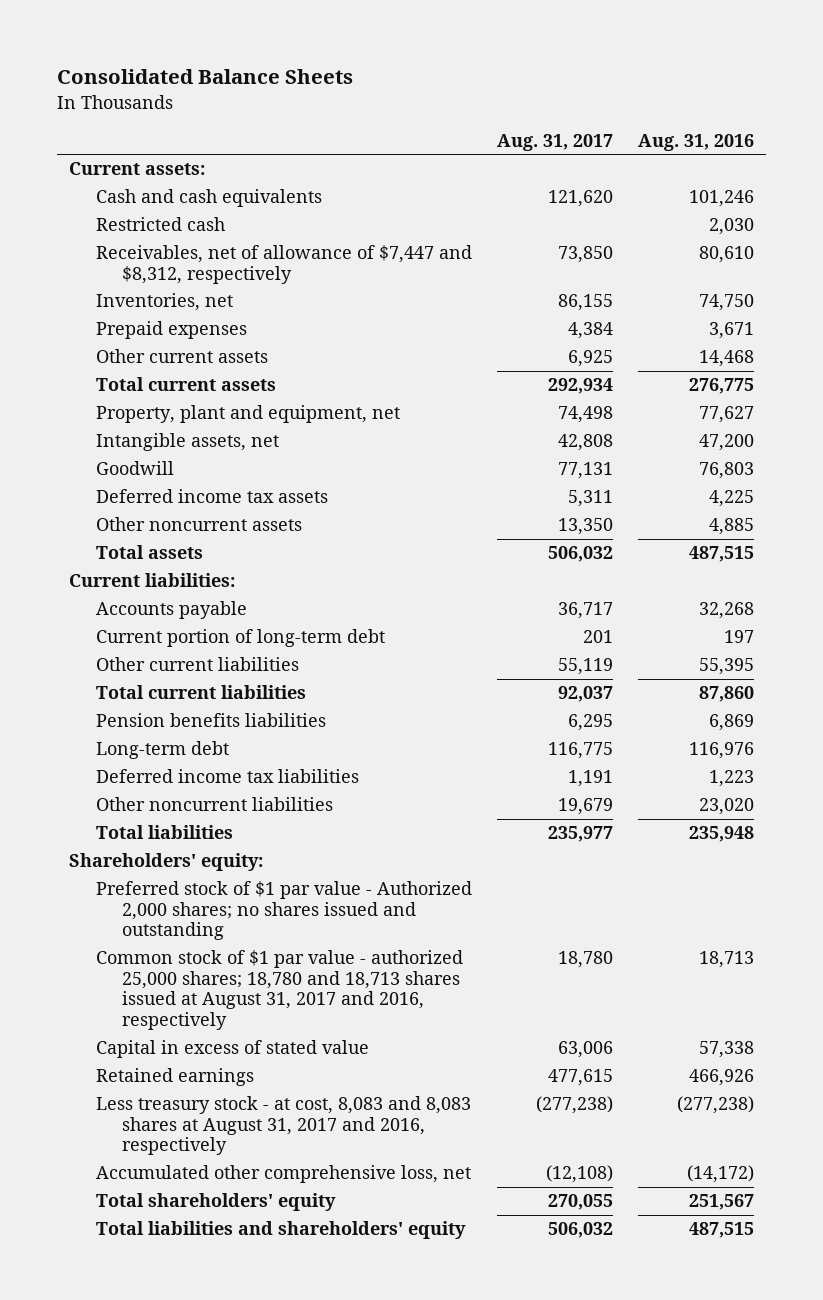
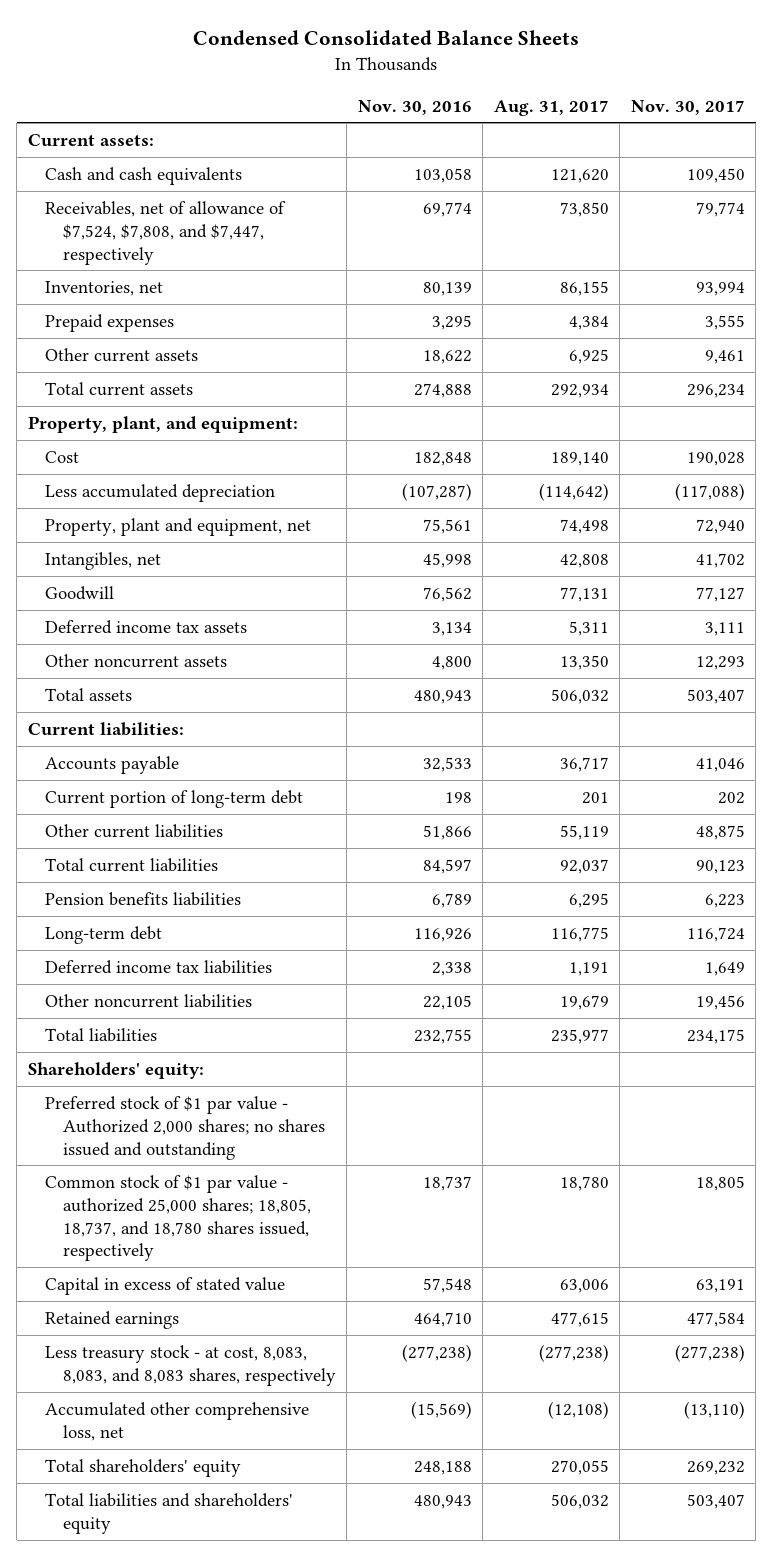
[56,69,353,85] Consolidated Balance Sheets -> [193,30,580,46] Condensed Consolidated Balance Sheets
[637,133,754,151] Aug. 31, 2016 -> none
none -> [357,99,472,115] Nov. 30, 2016
none -> [630,99,745,115] Nov. 30, 2017
[95,217,225,232] Restricted cash -> none
[95,245,472,284] Receivables, net of allowance of $7,447 and $8,312, respectively -> [45,200,287,265] Receivables, net of allowance of $7,524, $7,808, and $7,447, respectively
none -> [27,415,298,433] Property, plant, and equipment:
none -> [45,450,80,463] Cost
none -> [45,483,276,502] Less accumulated depreciation
[95,433,279,452] Intangible assets, net -> [45,551,162,570] Intangibles, net
[95,950,463,1031] Common stock of $1 par value - authorized 25,000 shares; 18,780 and 18,713 shares issued at August 31, 2017 and 2016, respectively -> [45,1174,311,1262] Common stock of $1 par value - authorized 25,000 shares; 18,805, 18,737, and 18,780 shares issued, respectively
[95,1096,471,1156] Less treasury stock - at cost, 8,083 and 8,083 shares at August 31, 2017 and 2016, respectively -> [45,1344,336,1386] Less treasury stock - at cost, 8,083, 8,083, and 8,083 shares, respectively

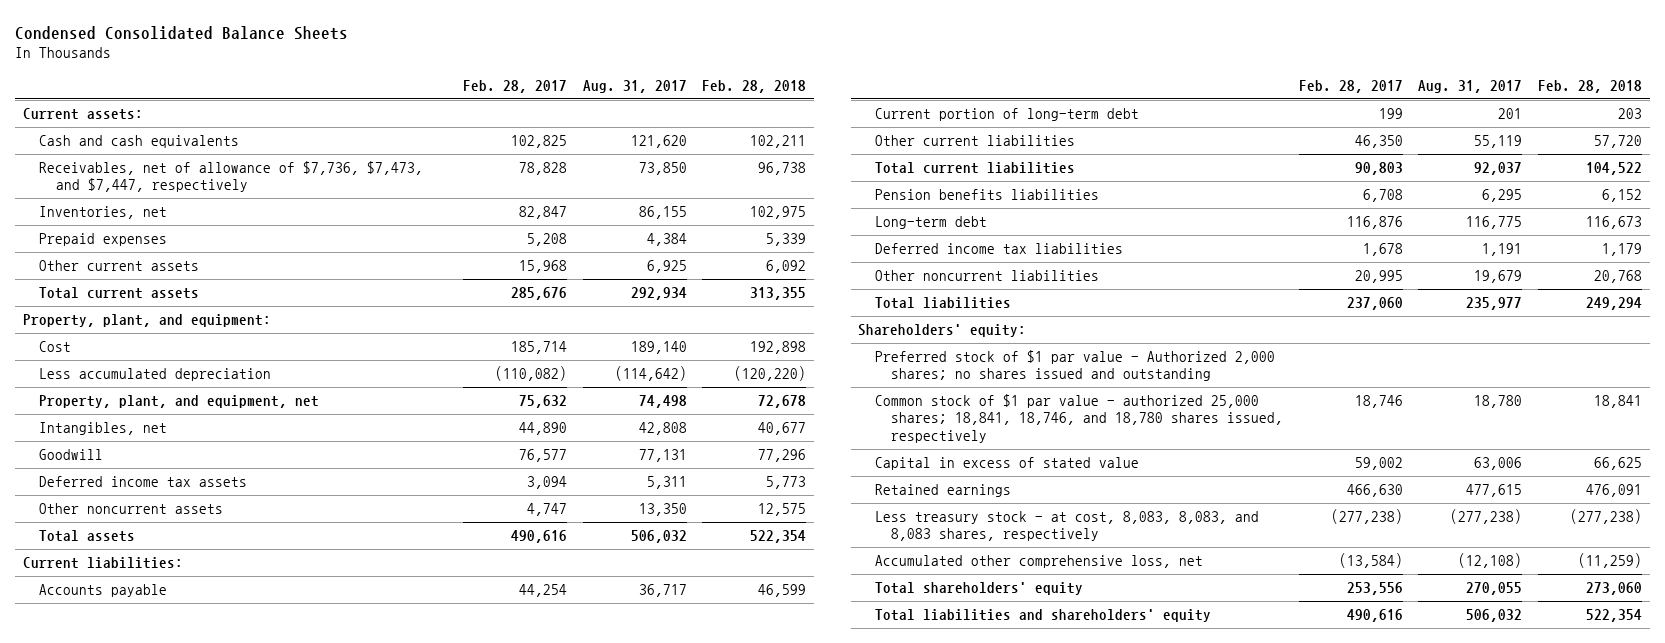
[357,99,472,115] Nov. 30, 2016 -> none
[630,99,745,115] Nov. 30, 2017 -> none
none -> [463,80,568,94] Feb. 28, 2017
none -> [702,80,807,94] Feb. 28, 2018
[45,200,287,265] Receivables, net of allowance of $7,524, $7,808, and $7,447, respectively -> [39,161,424,193] Receivables, net of allowance of $7,736, $7,473, and $7,447, respectively
[45,517,312,536] Property, plant and equipment, net -> [39,395,320,409] Property, plant, and equipment, net
[45,1174,311,1262] Common stock of $1 par value - authorized 25,000 shares; 18,805, 18,737, and 18,780 shares issued, respectively -> [874,394,1284,443] Common stock of $1 par value - authorized 25,000 shares; 18,841, 18,746, and 18,780 shares issued, respectively

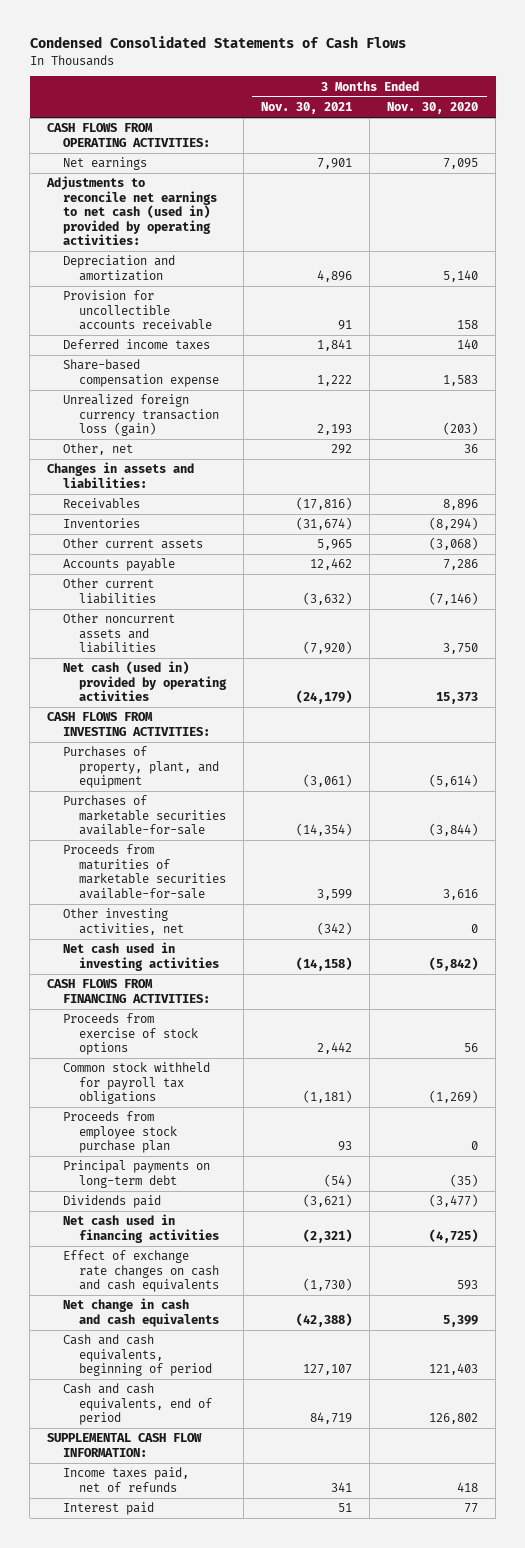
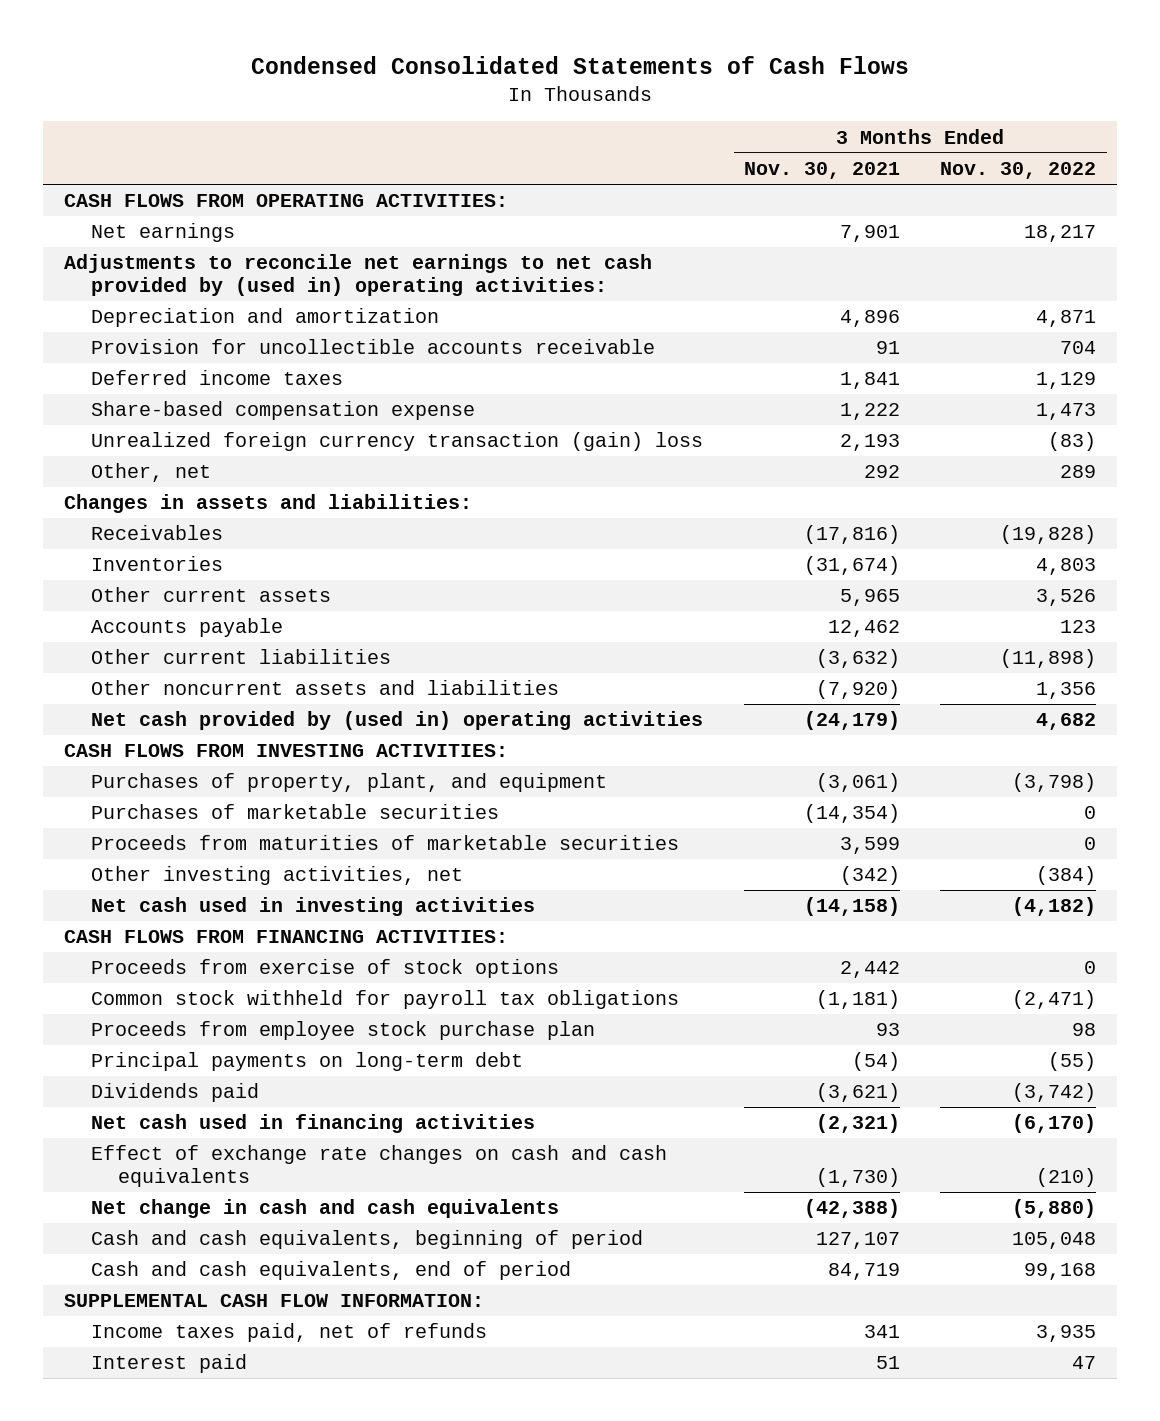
[387,102,479,115] Nov. 30, 2020 -> none
none -> [940,162,1097,180] Nov. 30, 2022
[46,176,218,246] Adjustments to reconcile net earnings to net cash (used in) provided by operating activities: -> [63,254,652,297] Adjustments to reconcile net earnings to net cash provided by (used in) operating activities:
[63,394,220,437] Unrealized foreign currency transaction loss (gain) -> [90,432,703,452] Unrealized foreign currency transaction (gain) loss
[63,661,228,702] Net cash (used in) provided by operating activities -> [90,711,703,731] Net cash provided by (used in) operating activities
[63,795,227,836] Purchases of marketable securities available-for-sale -> [90,804,499,820] Purchases of marketable securities
[63,844,227,899] Proceeds from maturities of marketable securities available-for-sale -> [90,835,679,851] Proceeds from maturities of marketable securities

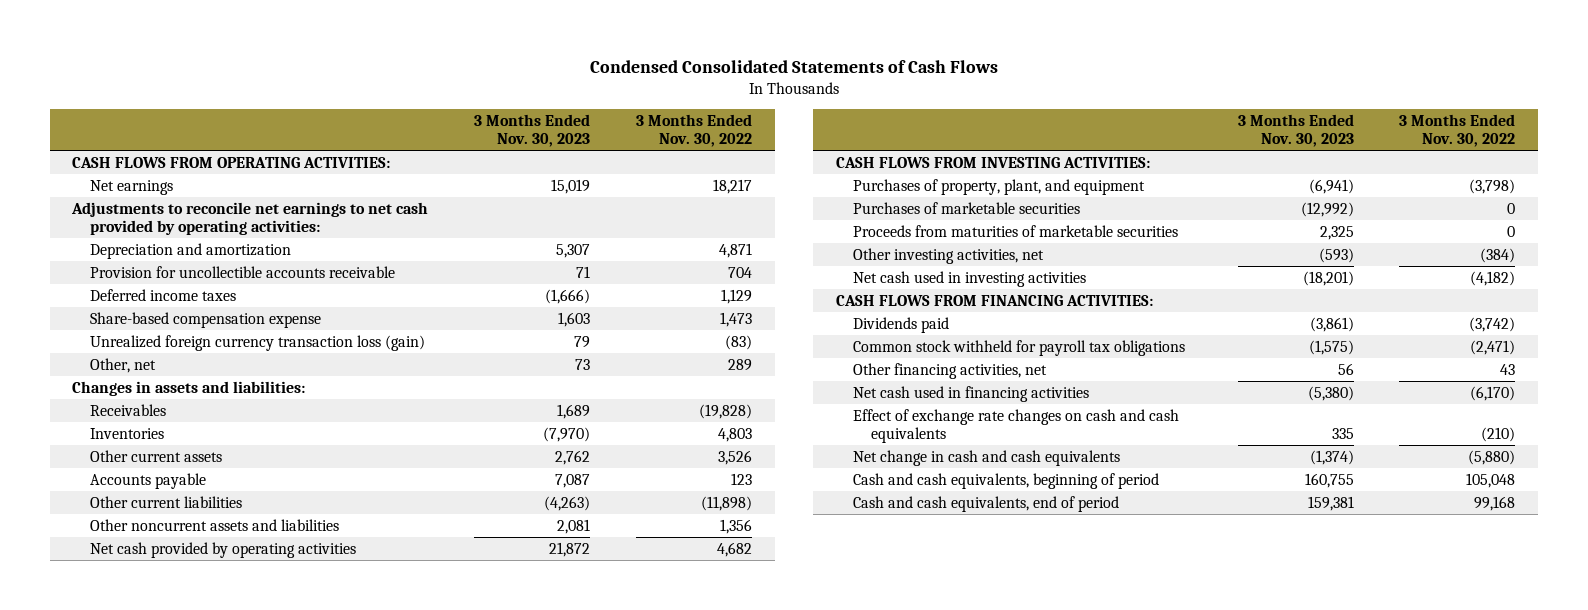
[743,162,900,180] Nov. 30, 2021 -> none
none -> [474,113,591,148] 3 Months Ended Nov. 30, 2023
[63,254,652,297] Adjustments to reconcile net earnings to net cash provided by (used in) operating activities: -> [71,201,429,236] Adjustments to reconcile net earnings to net cash provided by operating activities:
[90,432,703,452] Unrealized foreign currency transaction (gain) loss -> [89,334,425,351] Unrealized foreign currency transaction loss (gain)
[90,711,703,731] Net cash provided by (used in) operating activities -> [89,541,356,558] Net cash provided by operating activities
[90,959,559,979] Proceeds from exercise of stock options -> none
[90,1021,595,1041] Proceeds from employee stock purchase plan -> none
[90,1052,523,1072] Principal payments on long-term debt -> none
[90,990,679,1010] Common stock withheld for payroll tax obligations -> [853,339,1186,356] Common stock withheld for payroll tax obligations
none -> [853,362,1048,379] Other financing activities, net
[63,1294,484,1308] SUPPLEMENTAL CASH FLOW INFORMATION: -> none
[90,1323,487,1343] Income taxes paid, net of refunds -> none
[90,1354,247,1374] Interest paid -> none

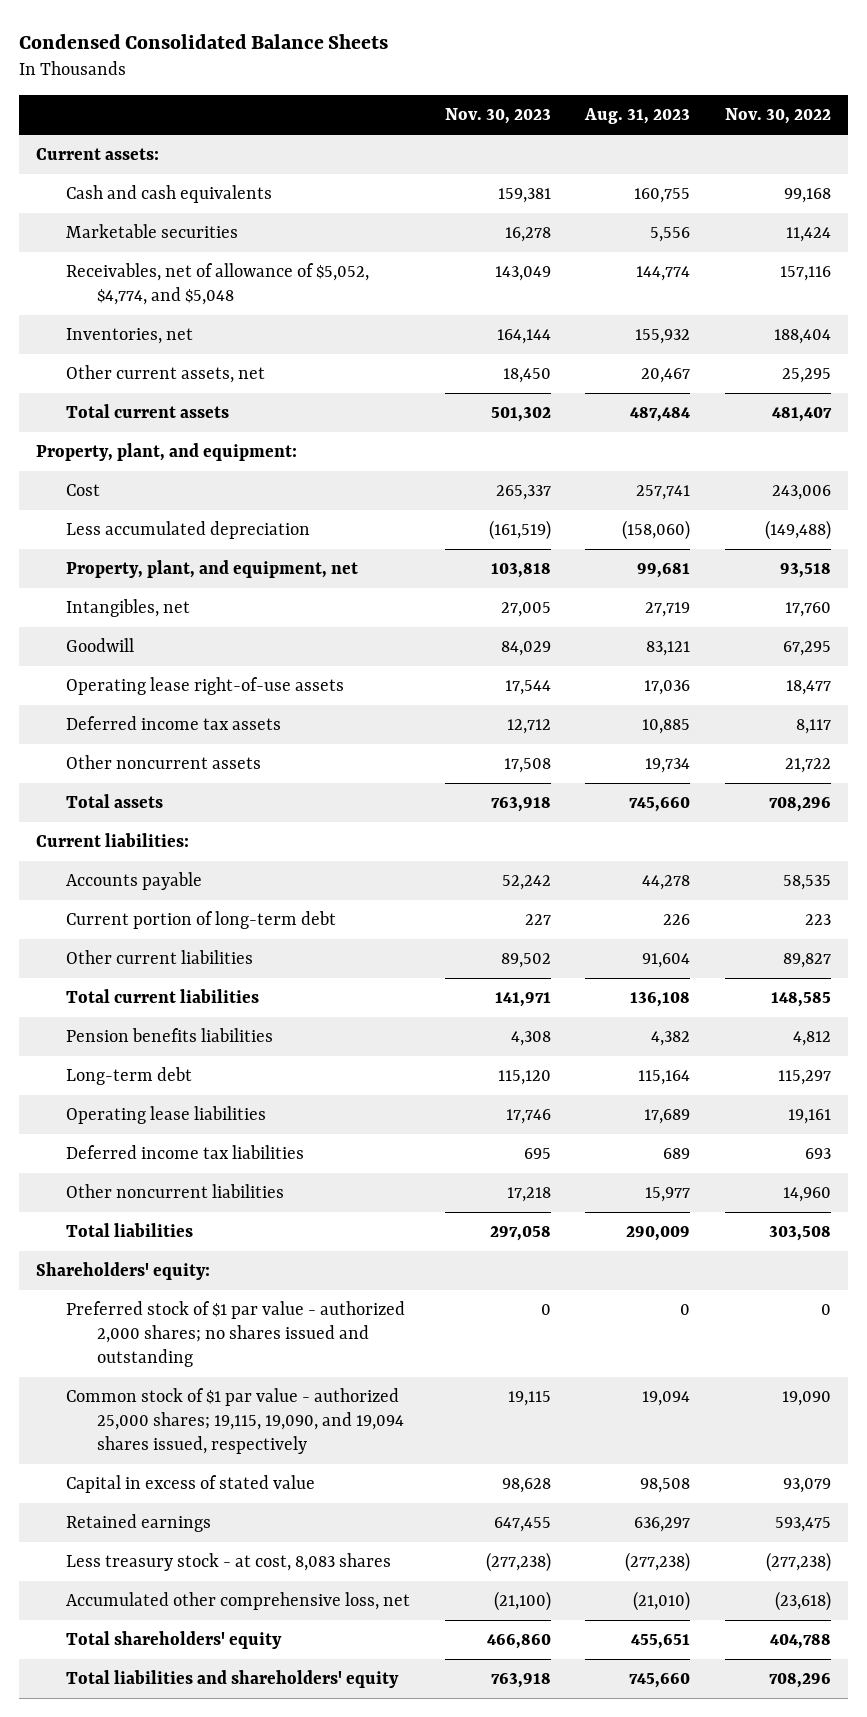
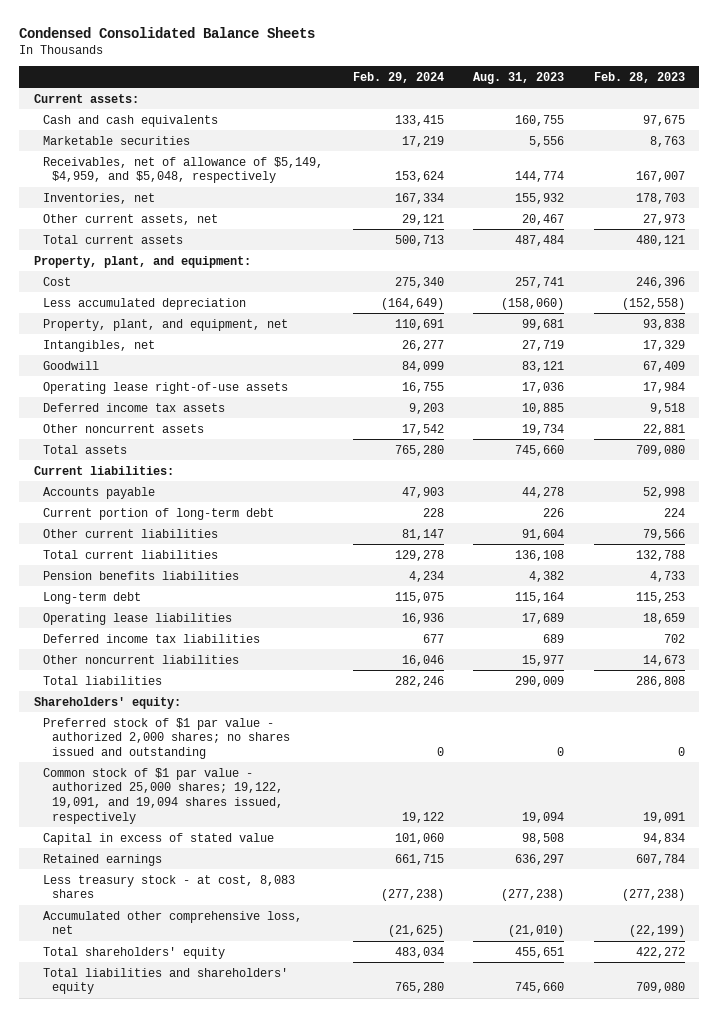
[444,108,551,125] Nov. 30, 2023 -> none
[724,108,831,125] Nov. 30, 2022 -> none
none -> [352,71,444,83] Feb. 29, 2024
none -> [593,71,685,83] Feb. 28, 2023
[66,263,370,305] Receivables, net of allowance of $5,052, $4,774, and $5,048 -> [42,156,323,184] Receivables, net of allowance of $5,149, $4,959, and $5,048, respectively
[66,1388,404,1454] Common stock of $1 par value - authorized 25,000 shares; 19,115, 19,090, and 19,094 shares issued, respectively -> [42,767,284,824] Common stock of $1 par value - authorized 25,000 shares; 19,122, 19,091, and 19,094 shares issued, respectively

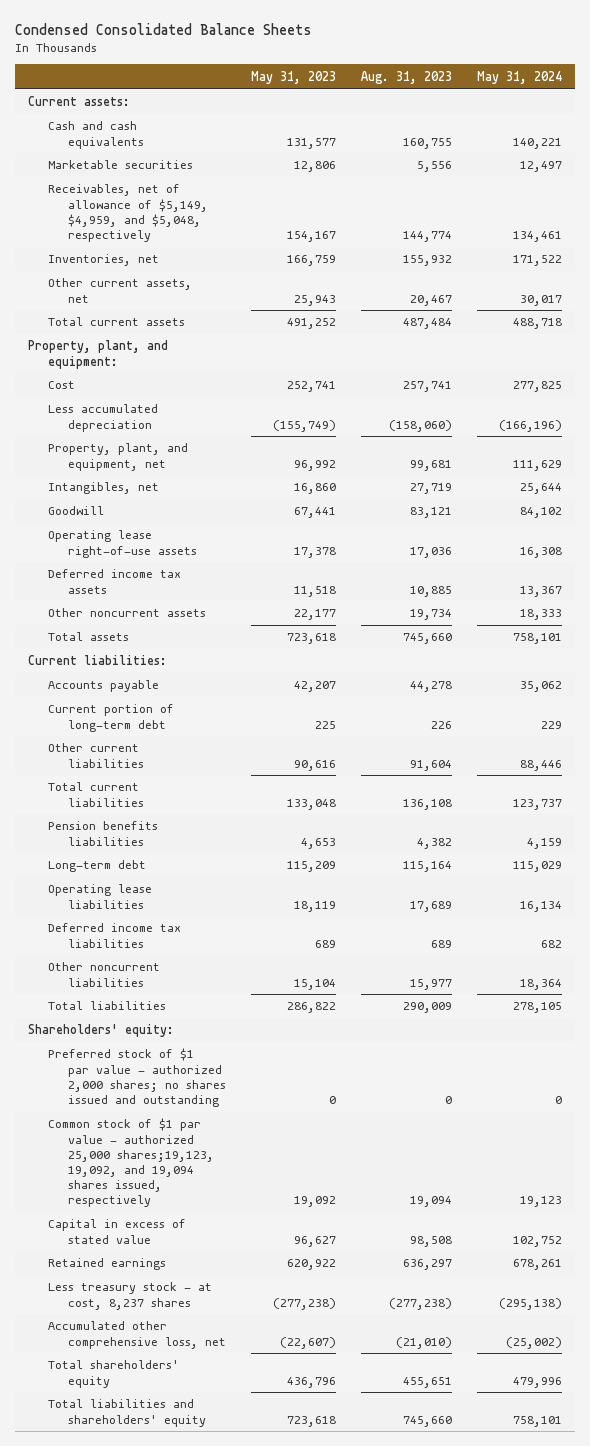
[352,71,444,83] Feb. 29, 2024 -> none
[593,71,685,83] Feb. 28, 2023 -> none
none -> [250,70,336,84] May 31, 2023
none -> [477,70,563,84] May 31, 2024
[42,767,284,824] Common stock of $1 par value - authorized 25,000 shares; 19,122, 19,091, and 19,094 shares issued, respectively -> [47,1118,214,1208] Common stock of $1 par value - authorized 25,000 shares;19,123, 19,092, and 19,094 shares issued, respectively
[42,874,295,899] Less treasury stock - at cost, 8,083 shares -> [47,1282,212,1310] Less treasury stock - at cost, 8,237 shares

